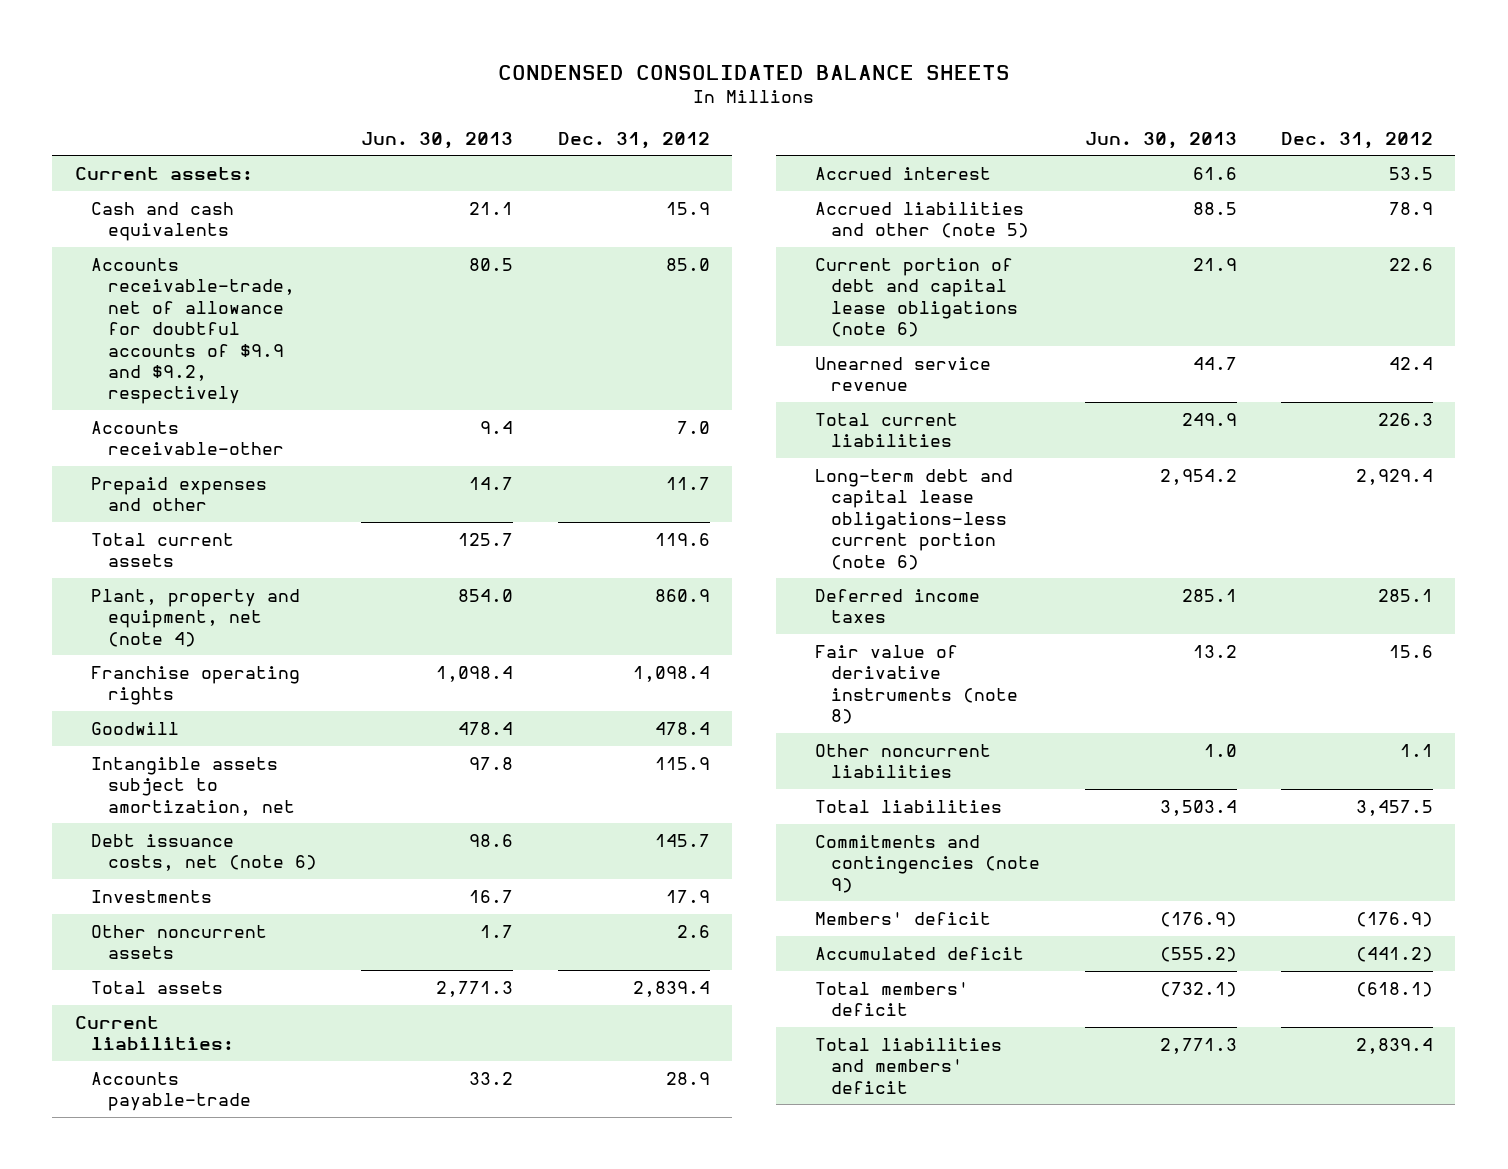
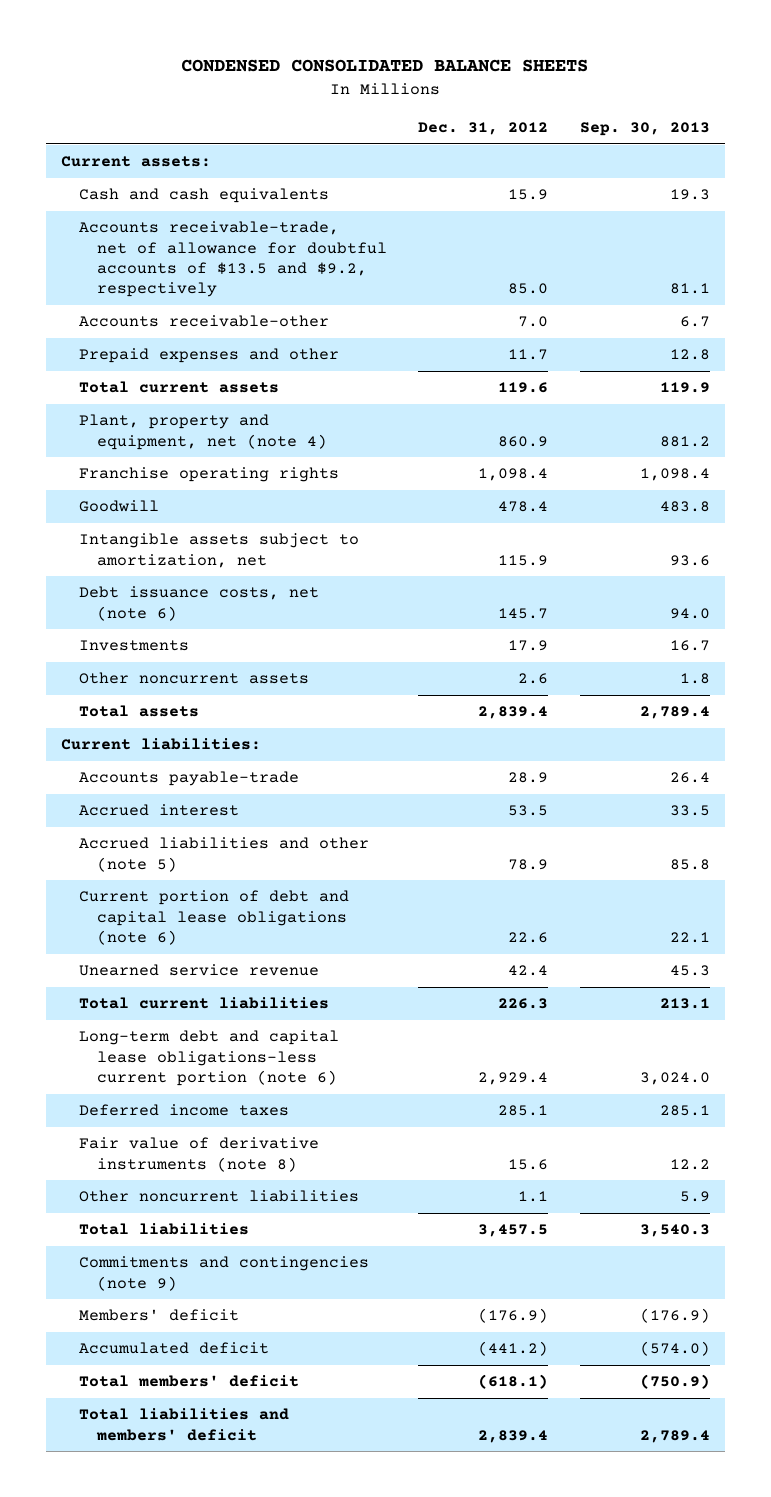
[361,131,514,149] Jun. 30, 2013 -> none
none -> [579,121,710,136] Sep. 30, 2013
[91,257,295,405] Accounts receivable-trade, net of allowance for doubtful accounts of $9.9 and $9.2, respectively -> [79,221,388,298] Accounts receivable-trade, net of allowance for doubtful accounts of $13.5 and $9.2, respectively

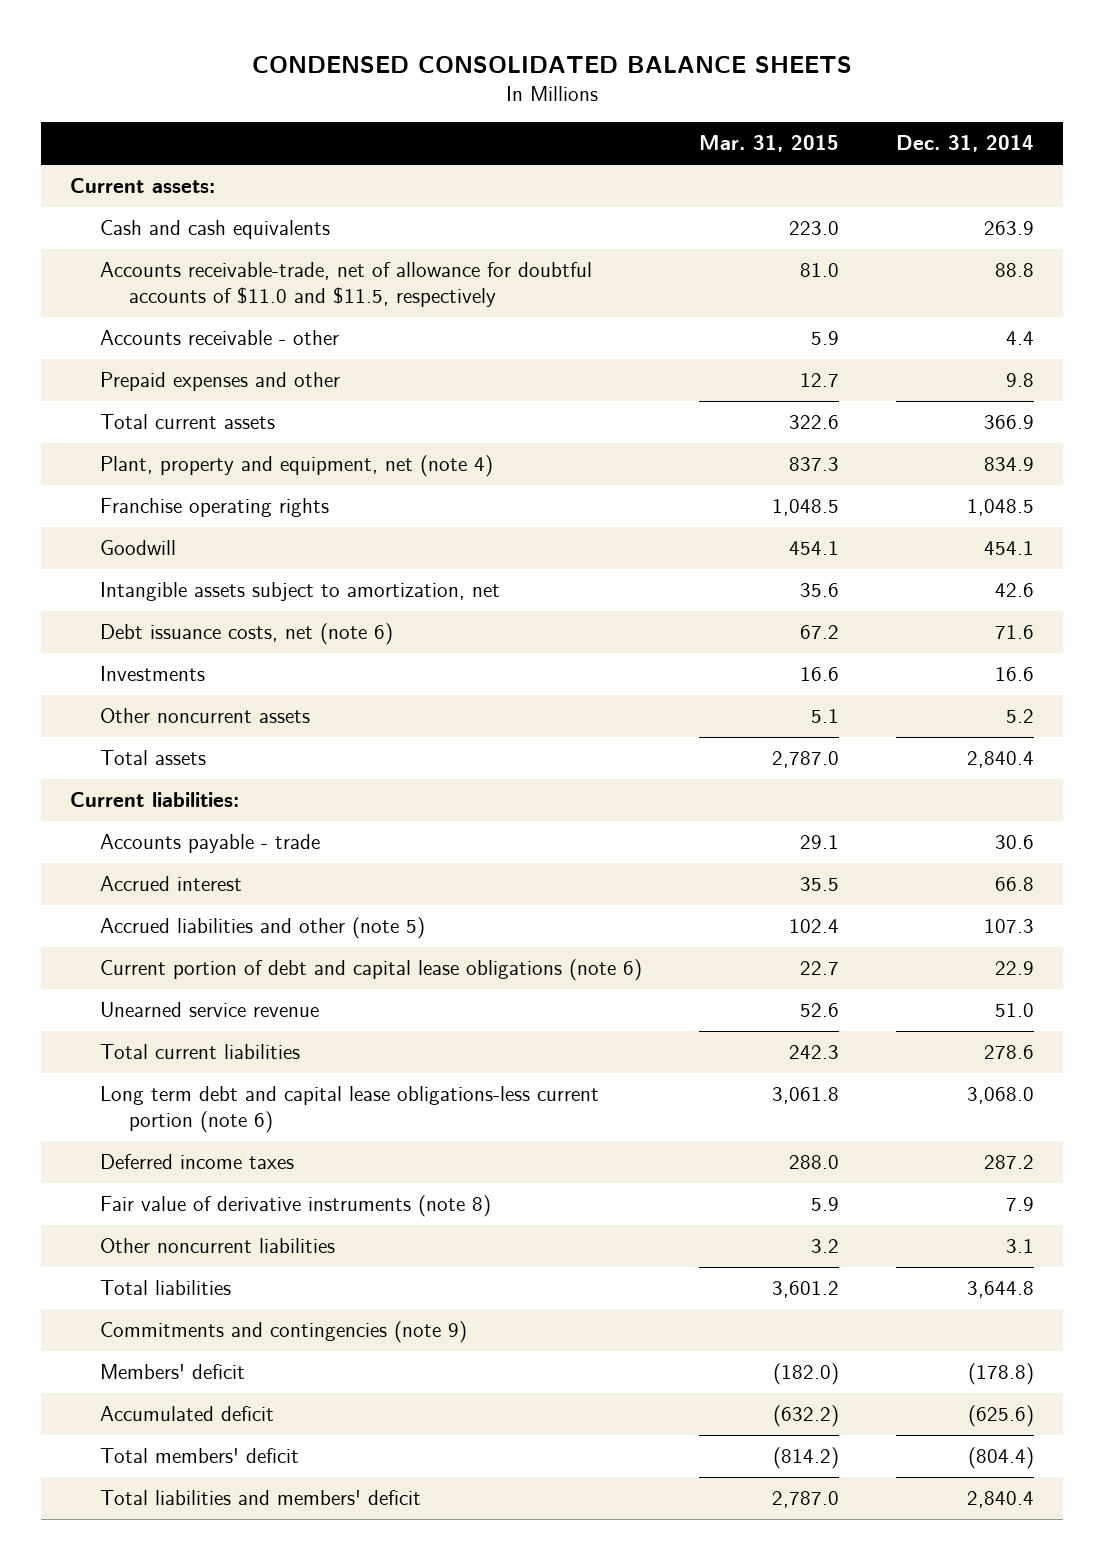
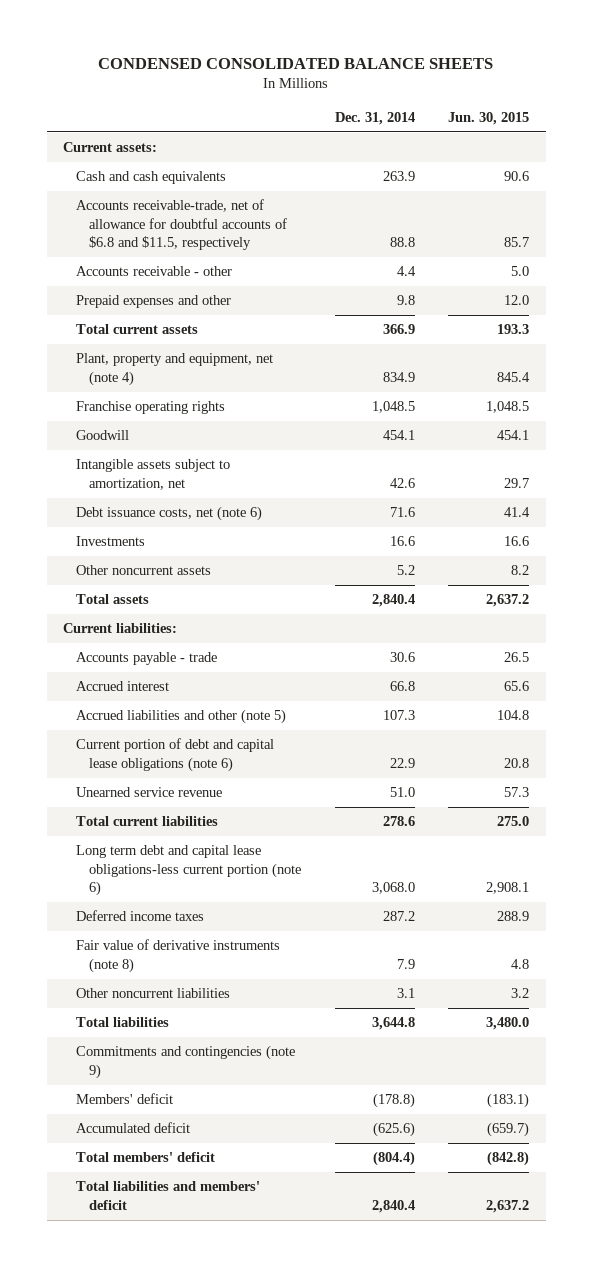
[698,135,839,153] Mar. 31, 2015 -> none
none -> [448,111,530,125] Jun. 30, 2015
[99,262,592,308] Accounts receivable-trade, net of allowance for doubtful accounts of $11.0 and $11.5, respectively -> [76,199,288,251] Accounts receivable-trade, net of allowance for doubtful accounts of $6.8 and $11.5, respectively

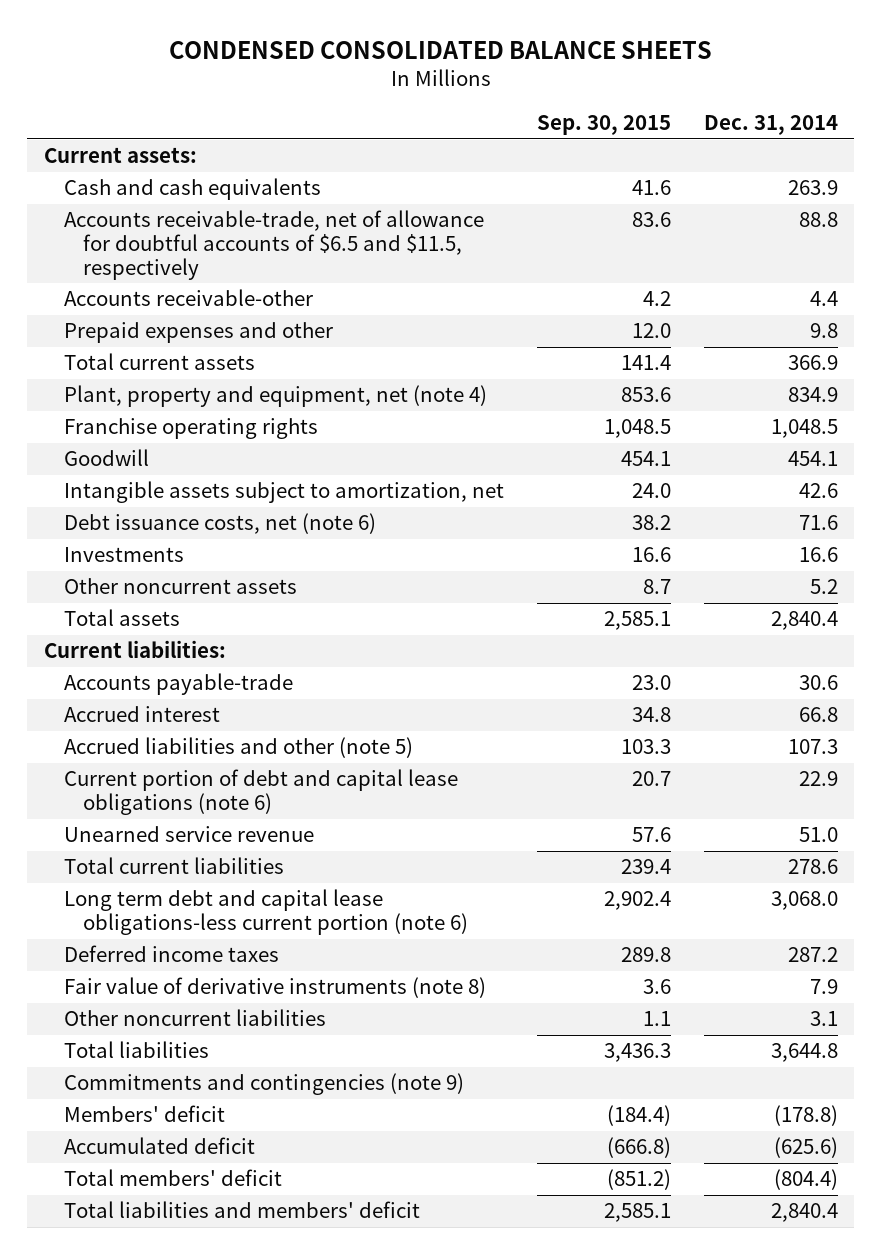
[448,111,530,125] Jun. 30, 2015 -> none
none -> [536,114,671,135] Sep. 30, 2015
[76,199,288,251] Accounts receivable-trade, net of allowance for doubtful accounts of $6.8 and $11.5, respectively -> [63,210,484,280] Accounts receivable-trade, net of allowance for doubtful accounts of $6.5 and $11.5, respectively
[76,266,233,277] Accounts receivable - other -> [63,289,313,307] Accounts receivable-other
[76,652,218,666] Accounts payable - trade -> [63,673,293,696] Accounts payable-trade

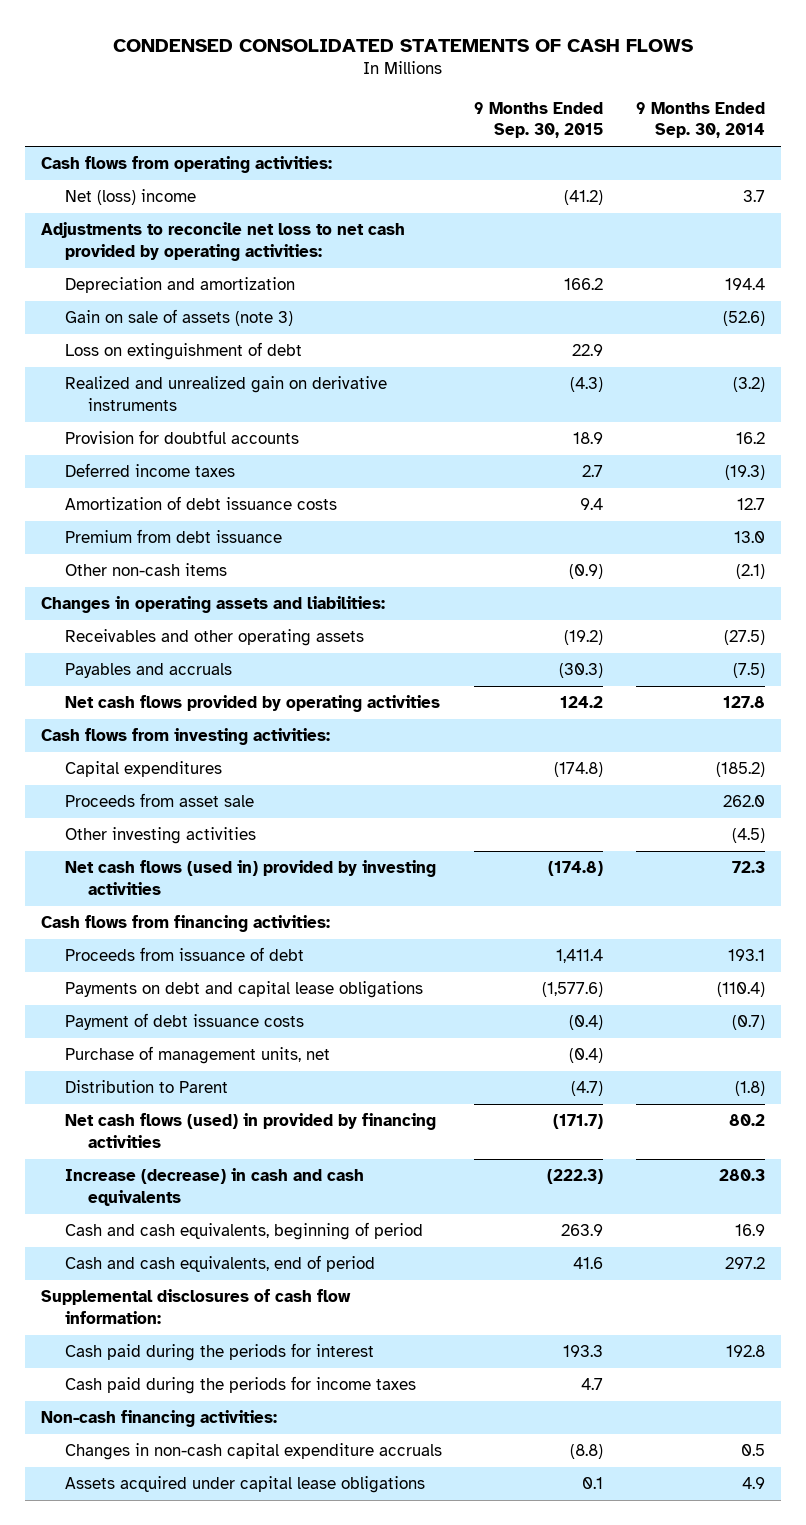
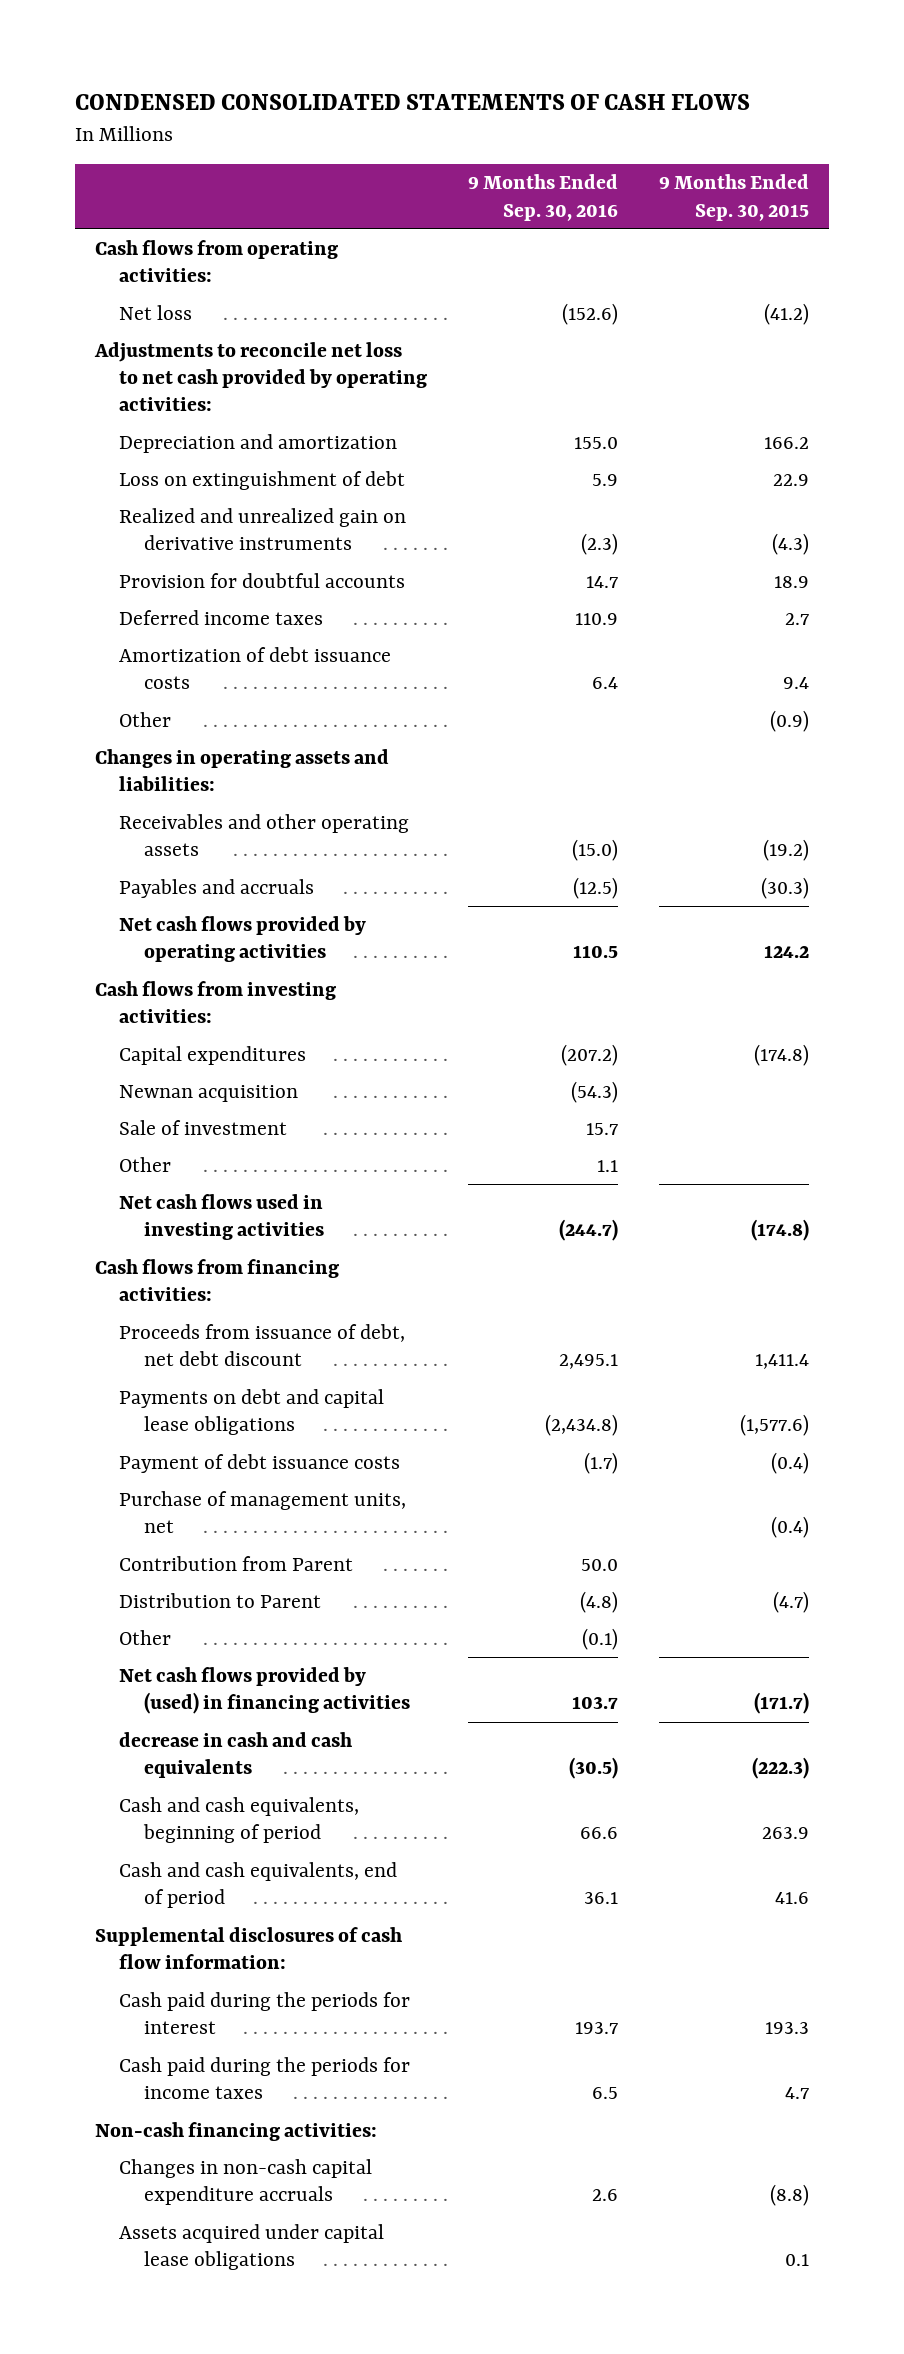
[635,101,765,139] 9 Months Ended Sep. 30, 2014 -> none
none -> [468,174,619,221] 9 Months Ended Sep. 30, 2016
[64,189,196,206] Net (loss) income -> [119,305,193,321] Net loss
[64,309,293,327] Gain on sale of assets (note 3) -> none
[64,529,282,544] Premium from debt issuance -> none
[64,563,227,577] Other non-cash items -> [119,712,172,728] Other
[64,793,254,808] Proceeds from asset sale -> none
none -> [119,1085,299,1103] Newnan acquisition
none -> [119,1120,288,1136] Sale of investment
[64,827,256,845] Other investing activities -> [119,1157,172,1173] Other
[64,860,436,896] Net cash flows (used in) provided by investing activities -> [119,1194,324,1241] Net cash flows used in investing activities
[64,947,304,962] Proceeds from issuance of debt -> [119,1324,406,1367] Proceeds from issuance of debt, net debt discount
none -> [119,1556,354,1572] Contribution from Parent
none -> [119,1630,172,1646] Other
[64,1113,436,1149] Net cash flows (used) in provided by financing activities -> [119,1667,410,1715] Net cash flows provided by (used) in financing activities
[64,1168,364,1207] Increase (decrease) in cash and cash equivalents -> [119,1732,353,1779] decrease in cash and cash equivalents

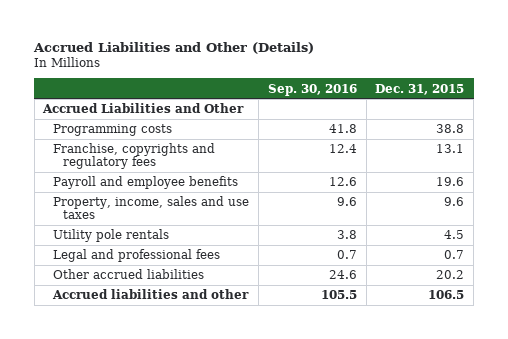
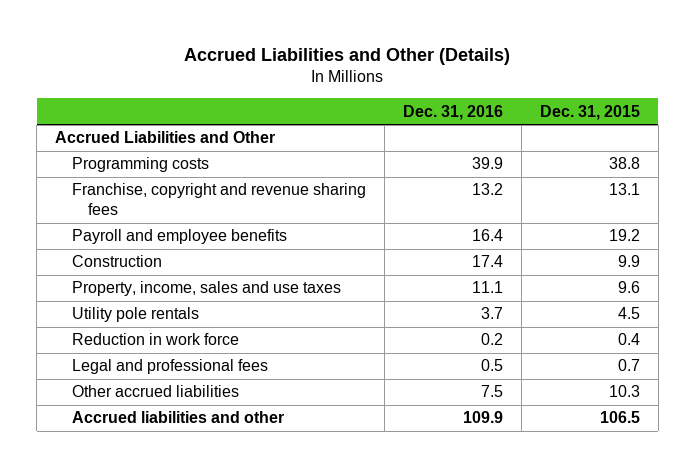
[267,83,357,96] Sep. 30, 2016 -> none
none -> [402,104,503,120] Dec. 31, 2016
[53,143,216,170] Franchise, copyrights and regulatory fees -> [71,183,366,216] Franchise, copyright and revenue sharing fees
[436,177,465,187] 19.6 -> [608,229,640,242] 19.2
none -> [71,255,162,268] Construction
none -> [71,333,239,346] Reduction in work force
[436,270,465,280] 20.2 -> [608,385,640,398] 10.3

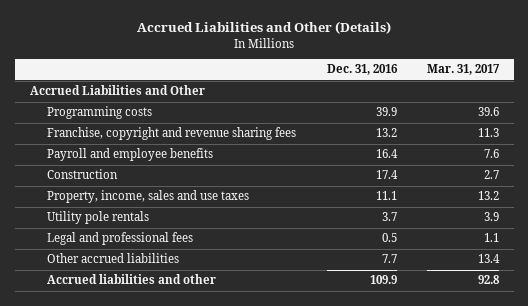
[539,104,640,120] Dec. 31, 2015 -> none
none -> [426,64,500,76] Mar. 31, 2017
[71,333,239,346] Reduction in work force -> none
[480,385,503,398] 7.5 -> [381,254,397,264] 7.7

